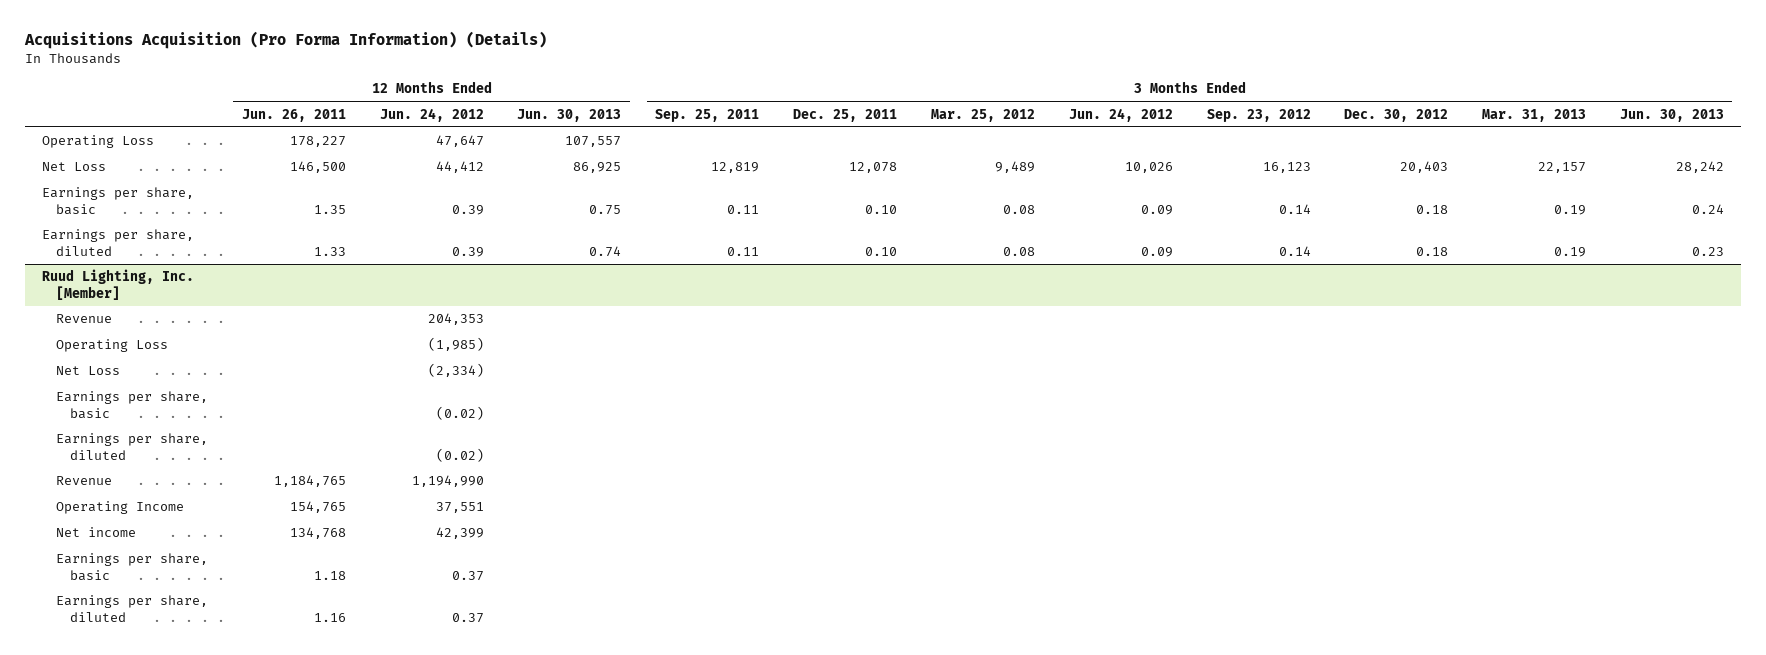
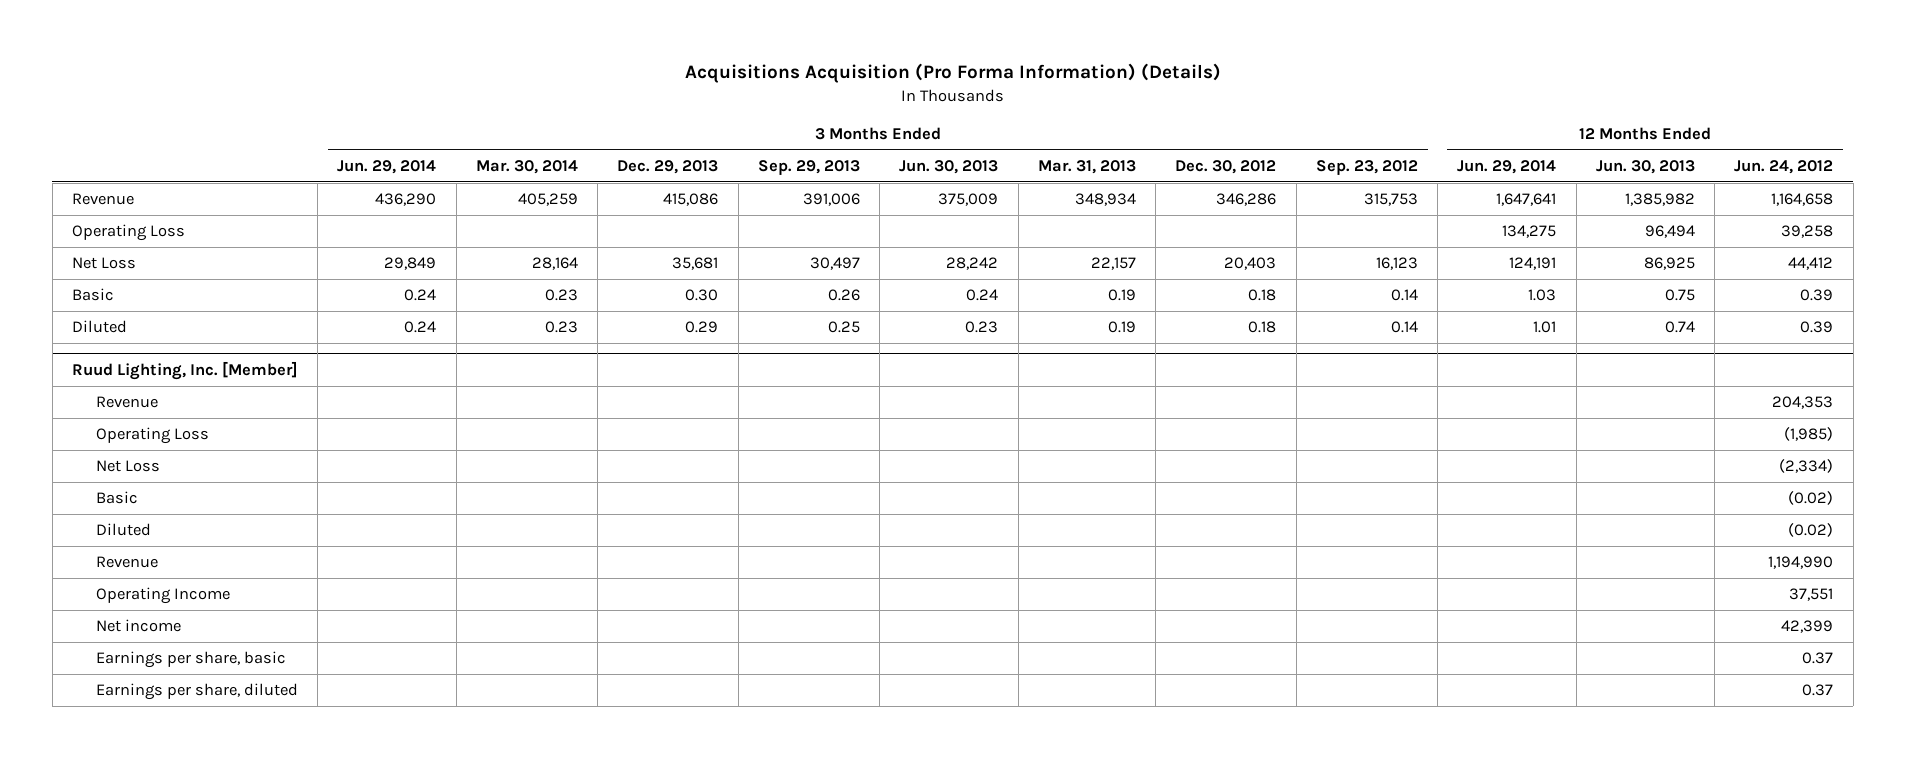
[241,108,346,122] Jun. 26, 2011 -> none
[655,108,760,122] Sep. 25, 2011 -> none
[793,108,898,122] Dec. 25, 2011 -> none
[930,108,1035,122] Mar. 25, 2012 -> none
[1068,107,1173,122] Jun. 24, 2012 -> none
none -> [337,160,437,175] Jun. 29, 2014
none -> [475,160,578,175] Mar. 30, 2014
none -> [617,160,719,175] Dec. 29, 2013
none -> [757,160,860,176] Sep. 29, 2013
none -> [1457,160,1557,175] Jun. 29, 2014
none -> [71,193,134,206] Revenue
[435,135,484,148] 47,647 -> [1781,225,1834,239] 39,258
[565,136,622,148] 107,557 -> [1644,225,1695,239] 96,494
[41,187,194,216] Earnings per share, basic -> [71,288,114,302] Basic
[41,229,194,257] Earnings per share, diluted -> [71,320,127,334] Diluted
[55,391,208,420] Earnings per share, basic -> [96,491,139,505] Basic
[55,433,208,461] Earnings per share, diluted -> [96,523,152,537] Diluted

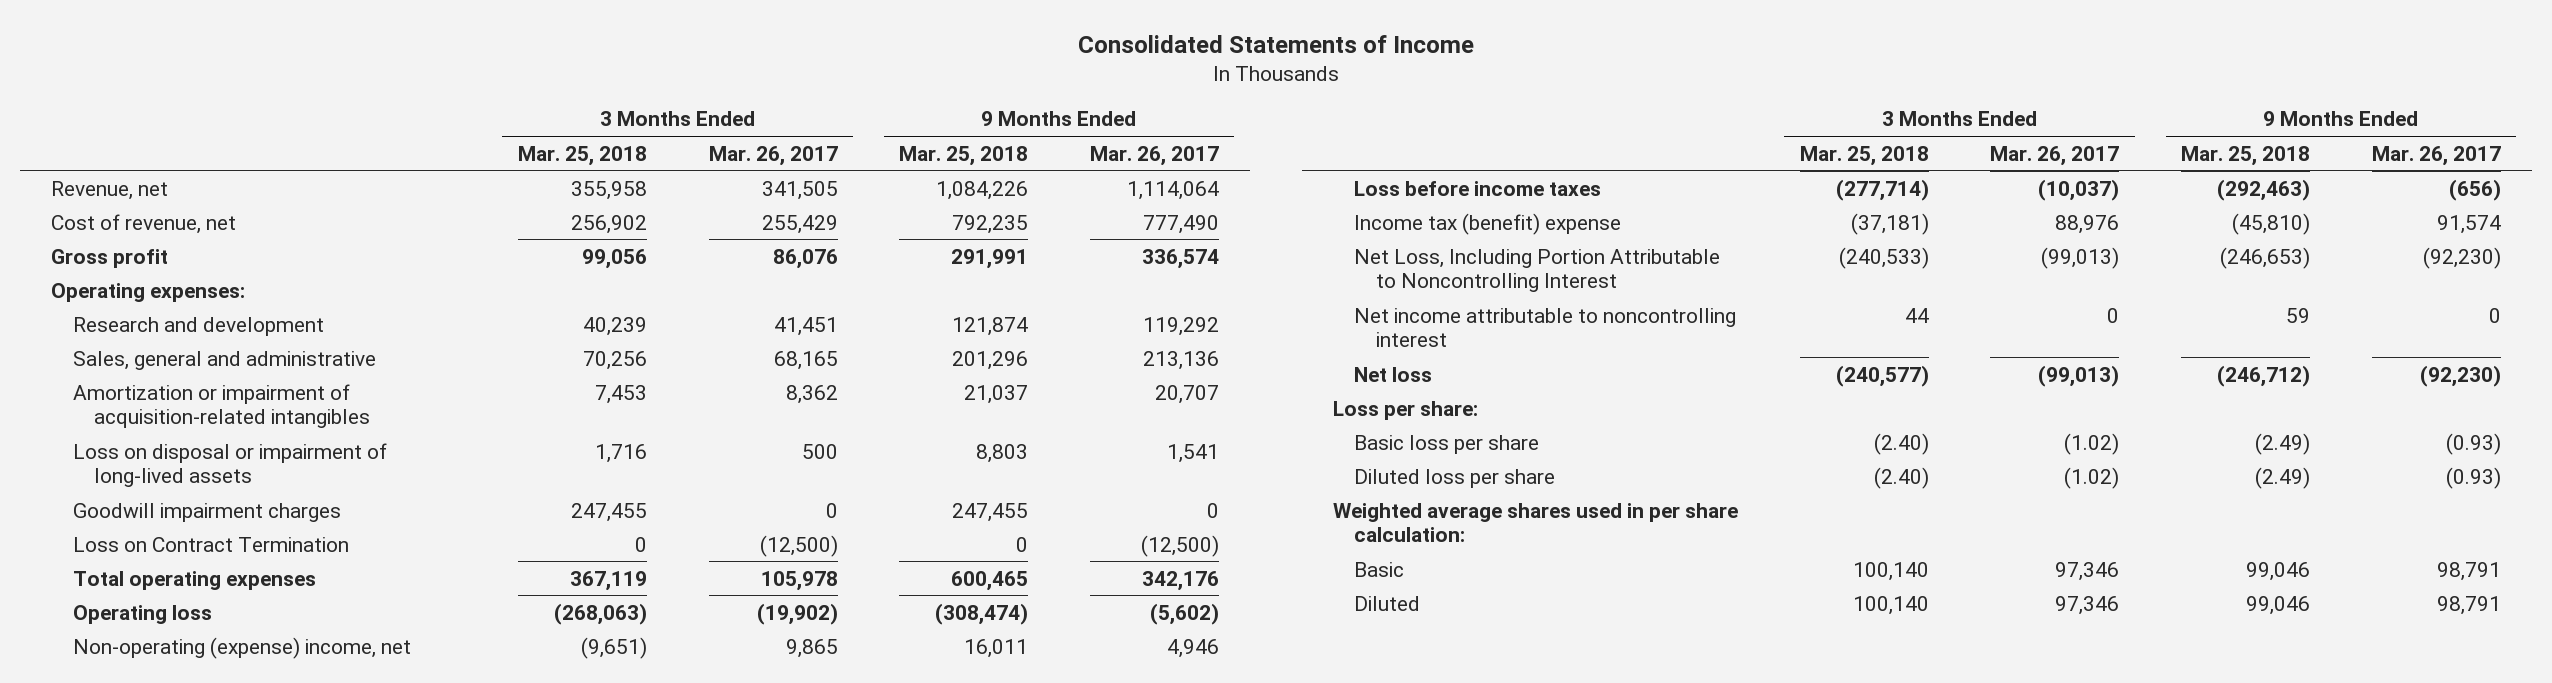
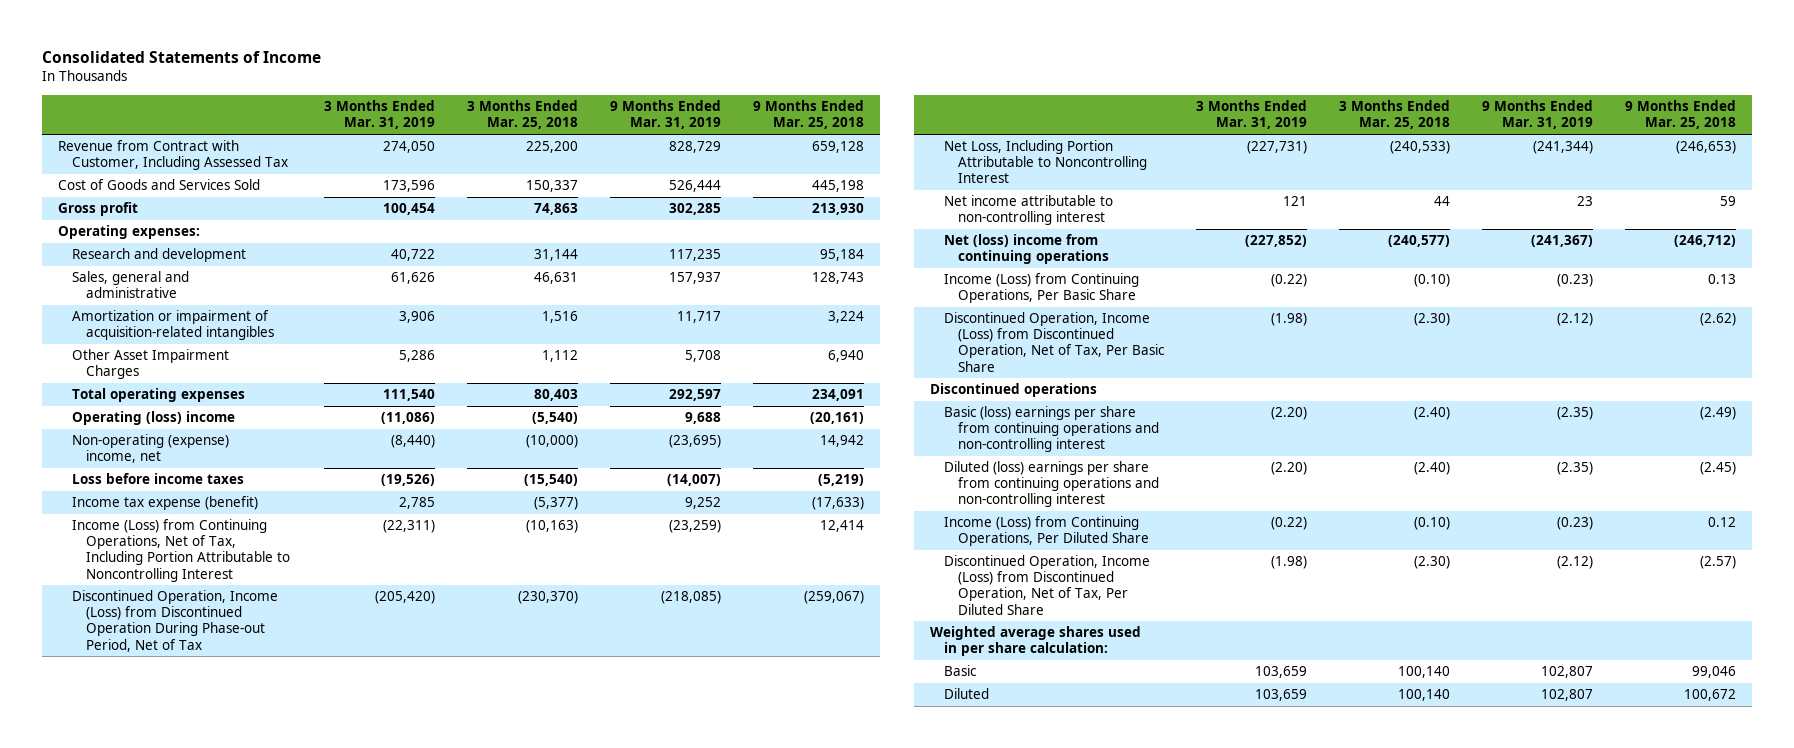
[708,145,838,166] Mar. 26, 2017 -> none
[1090,145,1220,166] Mar. 26, 2017 -> none
none -> [323,100,435,130] 3 Months Ended Mar. 31, 2019
none -> [609,100,721,130] 9 Months Ended Mar. 31, 2019
[51,180,169,200] Revenue, net -> none
[51,213,237,234] Cost of revenue, net -> none
none -> [57,140,288,171] Revenue from Contract with Customer, Including Assessed Tax
none -> [57,179,260,191] Cost of Goods and Services Sold
[581,248,647,269] 99,056 -> [533,203,578,216] 74,863
[951,248,1029,269] 291,991 -> [811,203,864,216] 213,930
[72,442,387,488] Loss on disposal or impairment of long-lived assets -> none
[72,502,341,522] Goodwill impairment charges -> none
[72,536,349,552] Loss on Contract Termination -> none
[582,316,647,336] 40,239 -> [533,249,578,262] 31,144
[952,316,1029,336] 121,874 -> [819,249,864,262] 95,184
[582,350,647,370] 70,256 -> [533,272,578,285] 46,631
[952,350,1029,370] 201,296 -> [811,272,864,285] 128,743
[594,384,647,404] 7,453 -> [541,311,578,324] 1,516
[964,384,1029,404] 21,037 -> [827,311,864,324] 3,224
none -> [71,349,229,380] Other Asset Impairment Charges
[569,570,647,591] 367,119 -> [533,389,578,402] 80,403
[951,570,1029,591] 600,465 -> [811,389,864,402] 234,091
[72,604,212,624] Operating loss -> [71,411,235,426] Operating (loss) income
[553,602,647,625] (268,063) -> [531,412,578,425] (5,540)
[935,602,1029,625] (308,474) -> [809,412,864,425] (20,161)
[580,636,647,659] (9,651) -> [525,435,578,449] (10,000)
[964,638,1029,658] 16,011 -> [819,435,864,448] 14,942
[1835,178,1929,201] (277,714) -> [523,474,578,487] (15,540)
[2217,178,2311,201] (292,463) -> [817,474,864,487] (5,219)
[1354,212,1622,235] Income tax (benefit) expense -> [71,496,258,511] Income tax expense (benefit)
[1850,212,1929,235] (37,181) -> [533,497,578,511] (5,377)
[2232,212,2311,235] (45,810) -> [811,497,864,511] (17,633)
none -> [71,519,290,582] Income (Loss) from Continuing Operations, Net of Tax, Including Portion Attributable to Noncontrolling Interest
none -> [71,590,278,652] Discontinued Operation, Income (Loss) from Discontinued Operation During Phase-out Period, Net of Tax
[1354,307,1737,348] Net income attributable to noncontrolling interest -> [943,195,1113,226] Net income attributable to non-controlling interest
[1354,366,1433,382] Net loss -> [943,234,1109,265] Net (loss) income from continuing operations
none -> [943,273,1139,304] Income (Loss) from Continuing Operations, Per Basic Share
none -> [943,312,1165,372] Discontinued Operation, Income (Loss) from Discontinued Operation, Net of Tax, Per Basic Share
[1332,400,1478,420] Loss per share: -> [929,383,1097,398] Discontinued operations
[1354,434,1540,454] Basic loss per share -> [943,406,1159,453] Basic (loss) earnings per share from continuing operations and non-controlling interest
[1354,468,1556,488] Diluted loss per share -> [943,461,1159,508] Diluted (loss) earnings per share from continuing operations and non-controlling interest
[2255,466,2311,489] (2.49) -> [1699,462,1736,476] (2.45)
none -> [943,516,1149,547] Income (Loss) from Continuing Operations, Per Diluted Share
none -> [943,555,1150,615] Discontinued Operation, Income (Loss) from Discontinued Operation, Net of Tax, Per Diluted Share
[2246,595,2311,615] 99,046 -> [1683,689,1736,702] 100,672

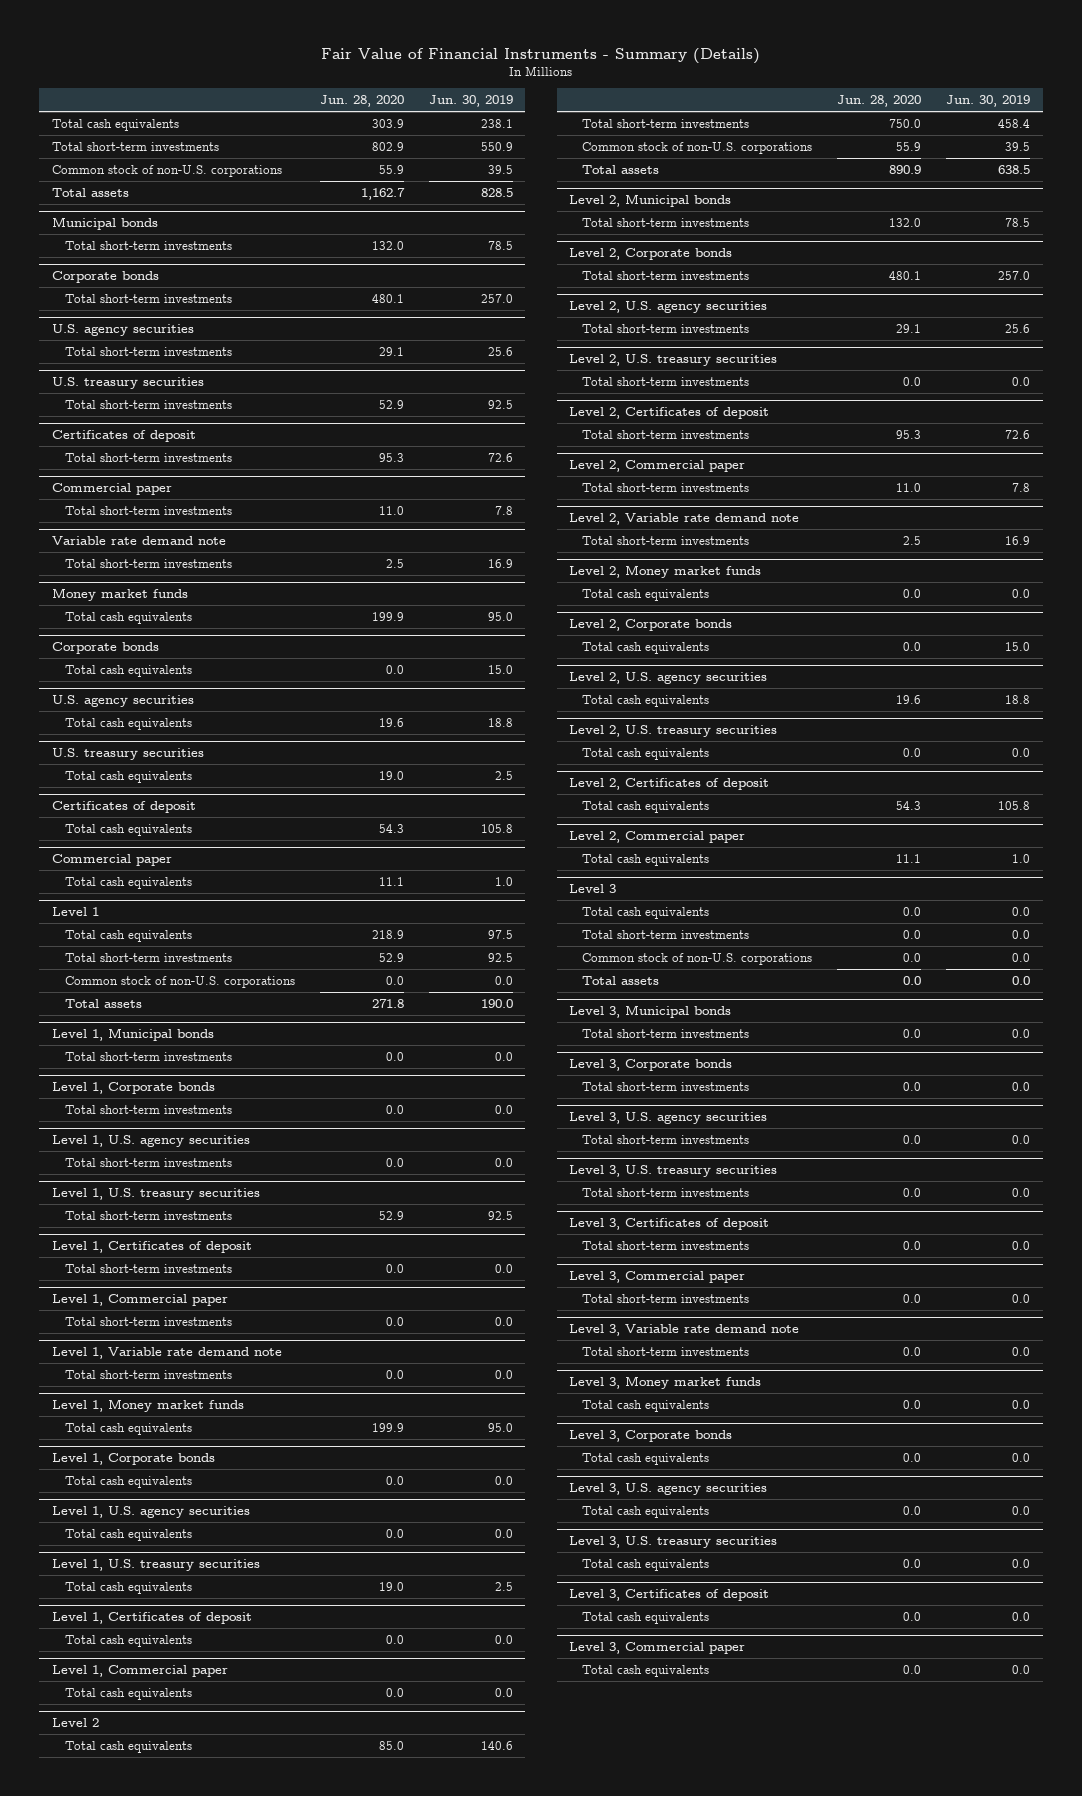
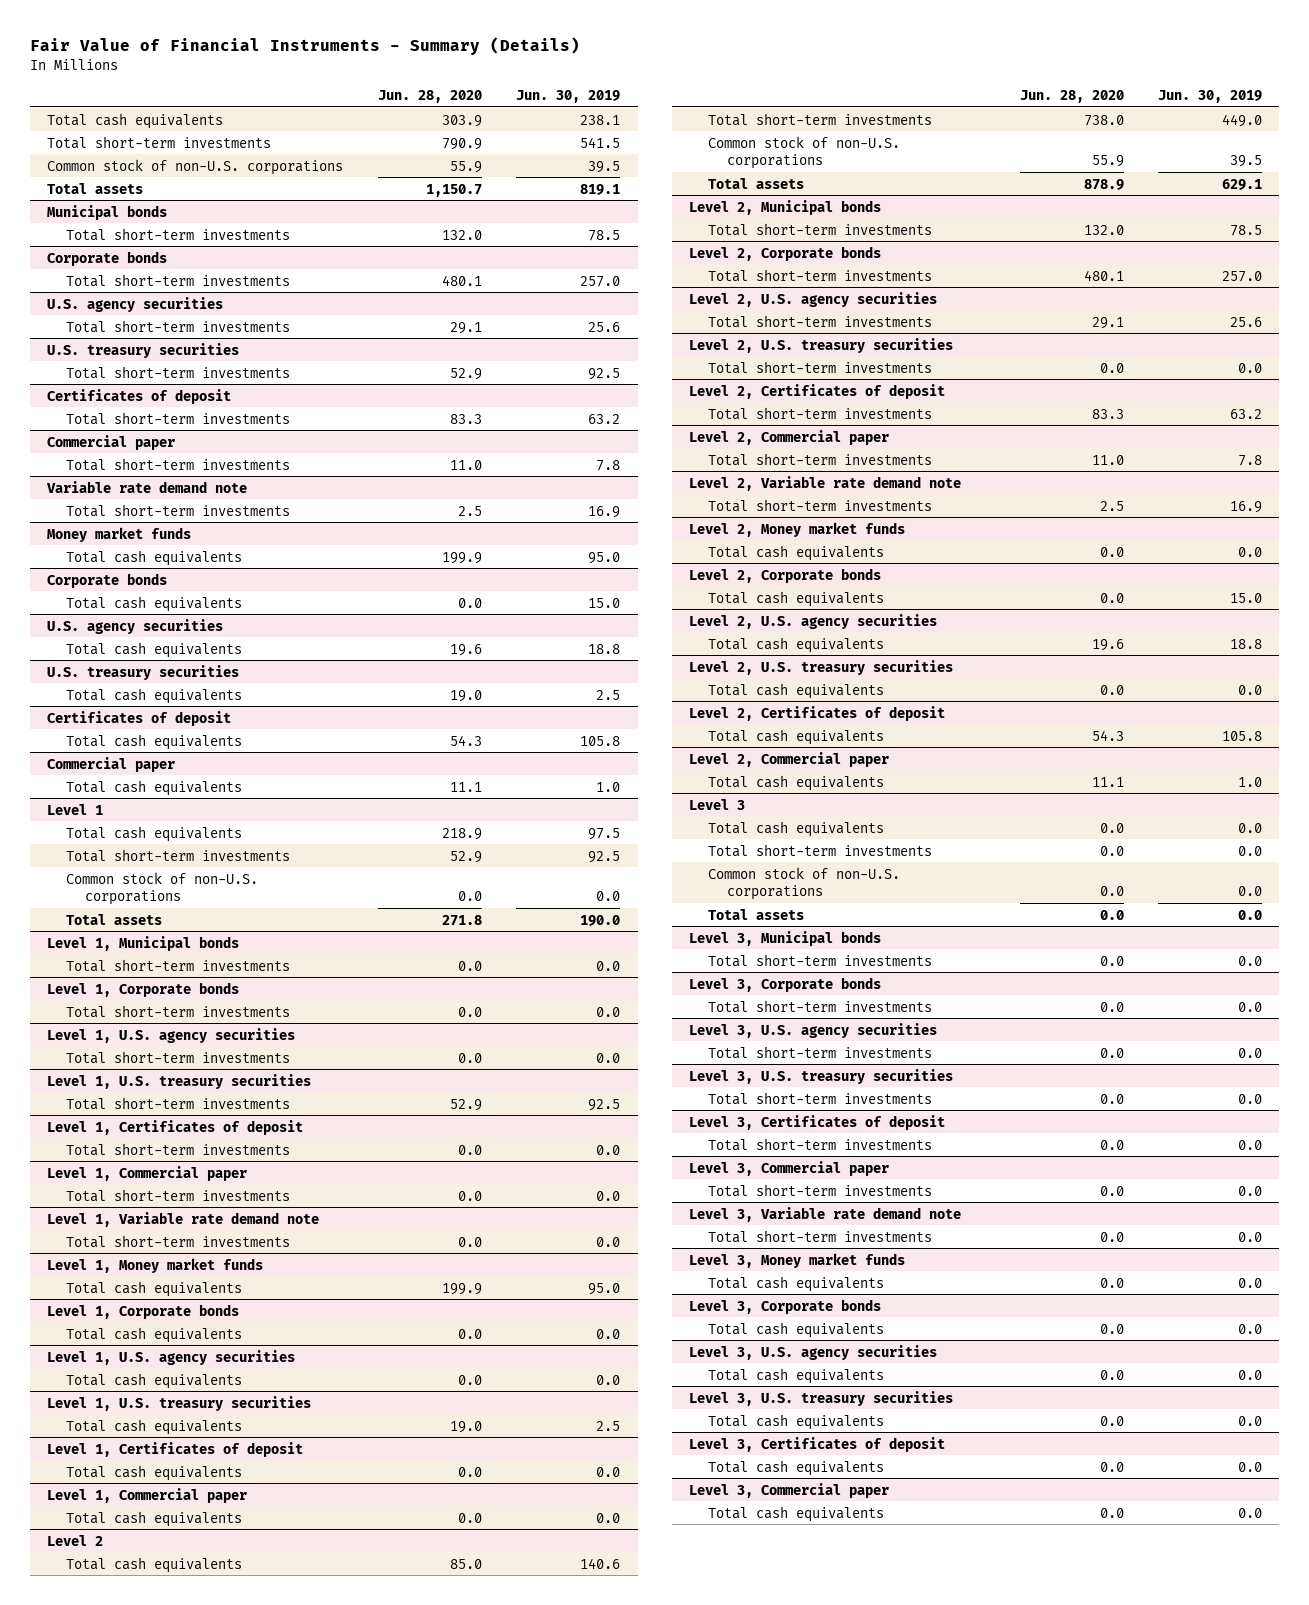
[371,141,404,151] 802.9 -> [441,137,482,150] 790.9
[480,141,513,151] 550.9 -> [580,136,621,148] 541.5
[360,187,405,200] 1,162.7 -> [425,183,482,197] 1,150.7
[480,187,513,197] 828.5 -> [580,183,621,195] 819.1
[378,452,404,462] 95.3 -> [449,413,482,424] 83.3
[487,452,513,462] 72.6 -> [588,413,621,424] 63.2
[889,118,922,128] 750.0 -> [1083,114,1124,126] 738.0
[998,118,1031,128] 458.4 -> [1222,113,1263,127] 449.0
[889,164,922,174] 890.9 -> [1083,178,1124,190] 878.9
[998,164,1031,174] 638.5 -> [1222,178,1263,190] 629.1
[896,429,922,439] 95.3 -> [1091,408,1124,419] 83.3
[1005,429,1031,439] 72.6 -> [1230,408,1263,419] 63.2

